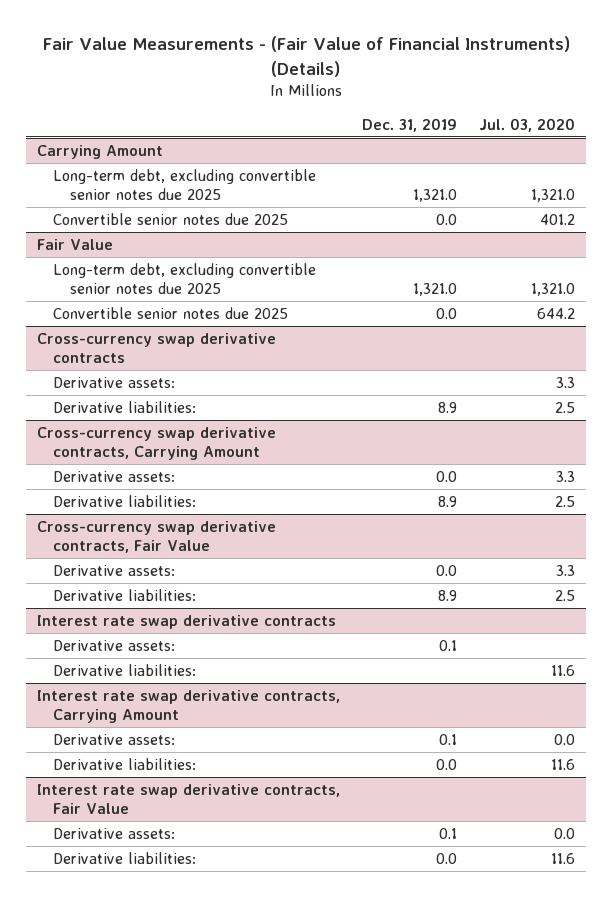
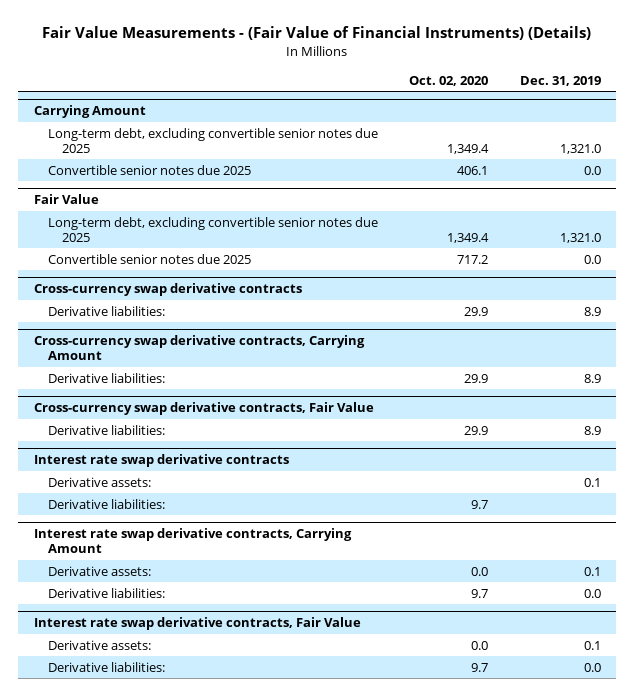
[478,117,575,132] Jul. 03, 2020 -> none
none -> [409,75,489,86] Oct. 02, 2020
[53,376,176,388] Derivative assets: -> none
[53,470,176,482] Derivative assets: -> none
[53,564,176,576] Derivative assets: -> none

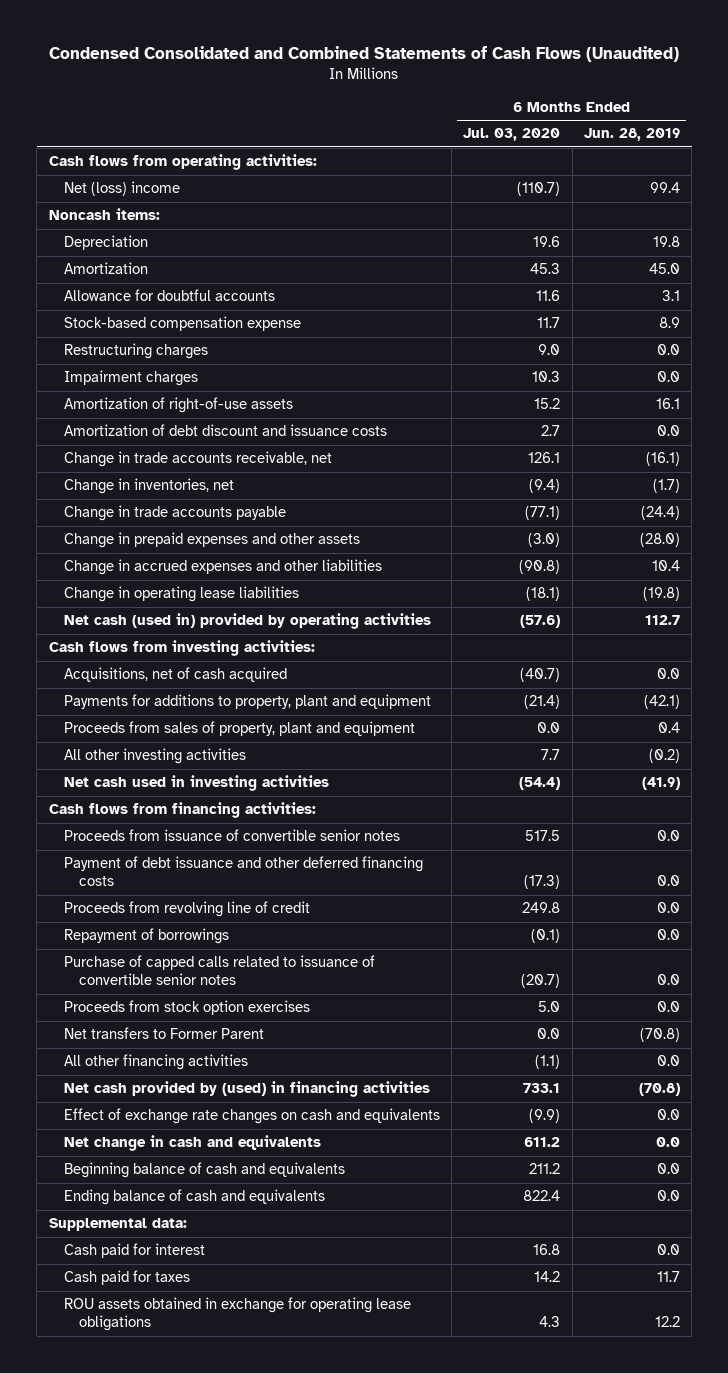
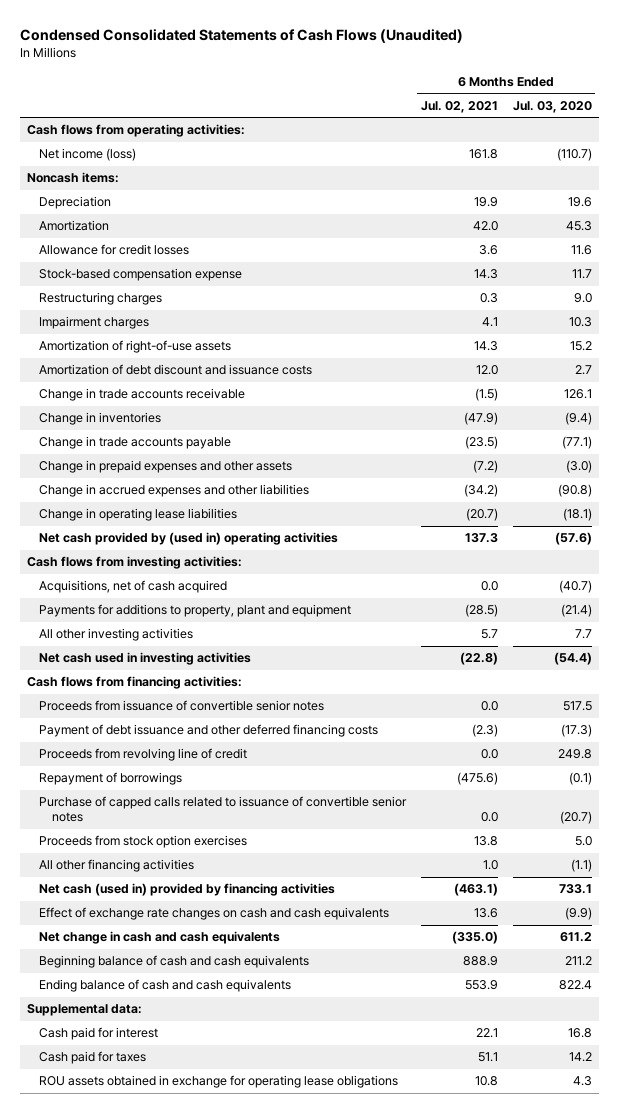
[49,46,680,63] Condensed Consolidated and Combined Statements of Cash Flows (Unaudited) -> [19,28,463,43] Condensed Consolidated Statements of Cash Flows (Unaudited)
[583,128,680,142] Jun. 28, 2019 -> none
none -> [420,100,498,113] Jul. 02, 2021
[63,181,180,197] Net (loss) income -> [39,148,137,162] Net income (loss)
[63,289,275,302] Allowance for doubtful accounts -> [39,244,190,256] Allowance for credit losses
[63,451,332,468] Change in trade accounts receivable, net -> [39,388,246,402] Change in trade accounts receivable
[63,478,234,495] Change in inventories, net -> [39,412,162,426] Change in inventories
[63,613,431,630] Net cash (used in) provided by operating activities -> [39,532,339,546] Net cash provided by (used in) operating activities
[63,721,415,737] Proceeds from sales of property, plant and equipment -> none
[63,1027,264,1040] Net transfers to Former Parent -> none
[63,1081,430,1098] Net cash provided by (used) in financing activities -> [39,883,336,897] Net cash (used in) provided by financing activities
[63,1108,440,1125] Effect of exchange rate changes on cash and equivalents -> [39,907,390,921] Effect of exchange rate changes on cash and cash equivalents
[63,1135,321,1152] Net change in cash and equivalents -> [39,931,281,945] Net change in cash and cash equivalents
[63,1162,345,1179] Beginning balance of cash and equivalents -> [39,955,310,969] Beginning balance of cash and cash equivalents
[63,1189,325,1206] Ending balance of cash and equivalents -> [39,979,292,993] Ending balance of cash and cash equivalents

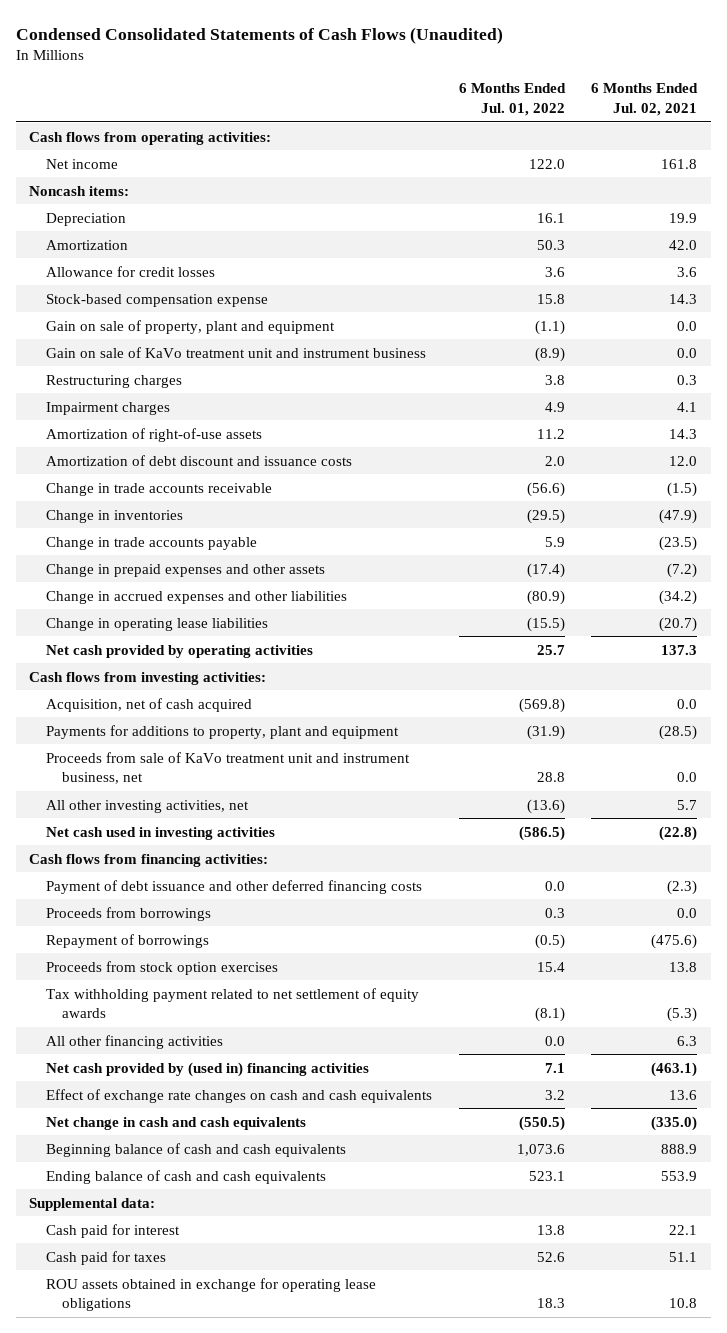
[512,100,592,113] Jul. 03, 2020 -> none
none -> [458,83,566,117] 6 Months Ended Jul. 01, 2022
[39,148,137,162] Net income (loss) -> [45,158,118,169] Net income
none -> [45,319,335,334] Gain on sale of property, plant and equipment
none -> [45,346,426,358] Gain on sale of KaVo treatment unit and instrument business
[39,532,339,546] Net cash provided by (used in) operating activities -> [45,644,313,658] Net cash provided by operating activities
[39,580,228,594] Acquisitions, net of cash acquired -> [45,697,252,712] Acquisition, net of cash acquired
none -> [45,751,410,785] Proceeds from sale of KaVo treatment unit and instrument business, net
[39,628,194,642] All other investing activities -> [45,799,249,813] All other investing activities, net
[39,700,325,712] Proceeds from issuance of convertible senior notes -> none
[39,748,248,762] Proceeds from revolving line of credit -> none
none -> [45,906,211,921] Proceeds from borrowings
[39,796,408,823] Purchase of capped calls related to issuance of convertible senior notes -> none
none -> [45,987,419,1019] Tax withholding payment related to net settlement of equity awards
[482,860,498,871] 1.0 -> [677,1035,698,1046] 6.3
[39,883,336,897] Net cash (used in) provided by financing activities -> [45,1061,369,1077] Net cash provided by (used in) financing activities

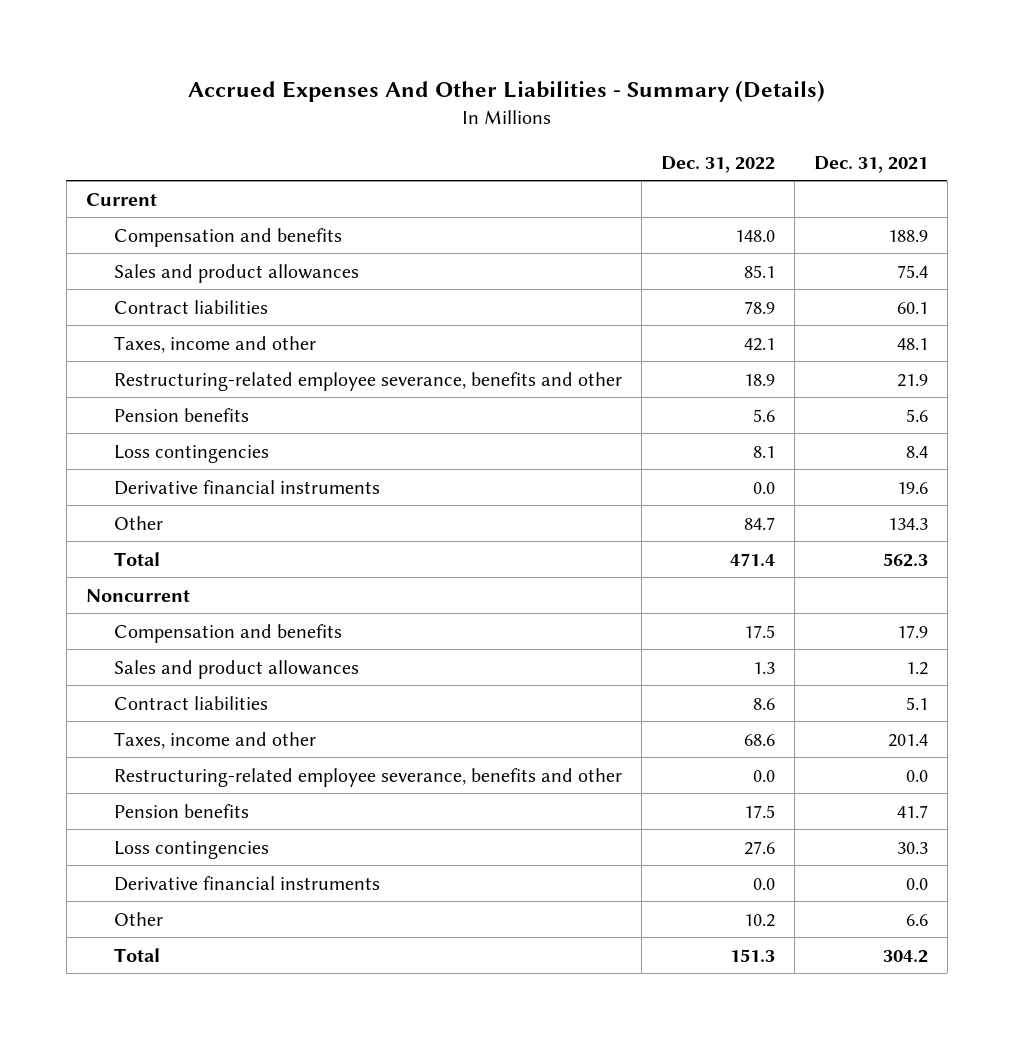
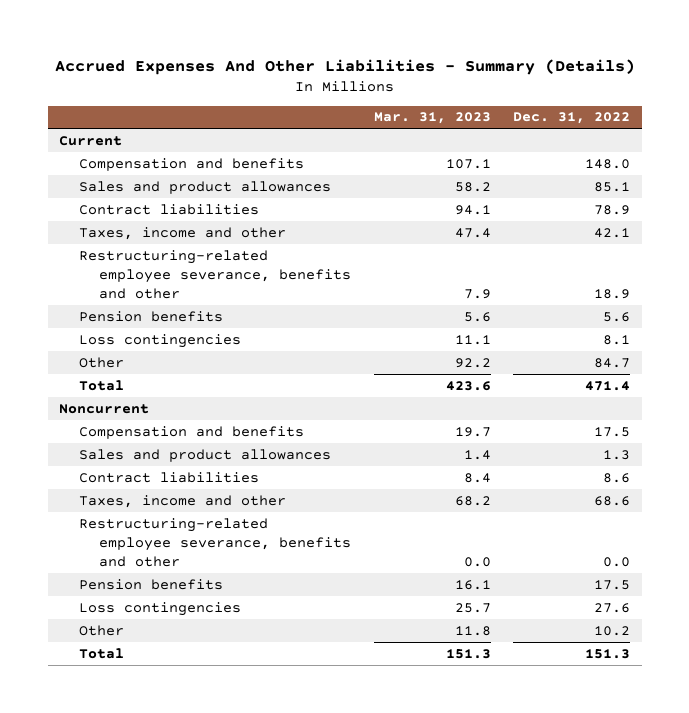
[813,155,928,173] Dec. 31, 2021 -> none
none -> [373,112,491,125] Mar. 31, 2023
[113,479,380,495] Derivative financial instruments -> none
[113,875,380,891] Derivative financial instruments -> none

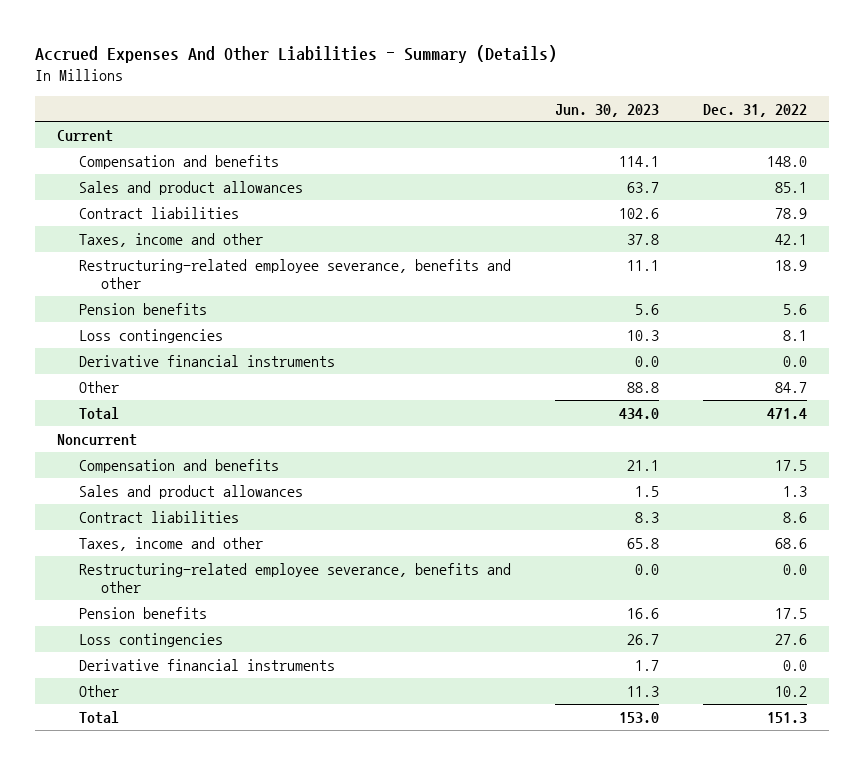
[373,112,491,125] Mar. 31, 2023 -> none
none -> [555,103,660,117] Jun. 30, 2023
none -> [78,354,335,367] Derivative financial instruments
none -> [78,658,335,671] Derivative financial instruments

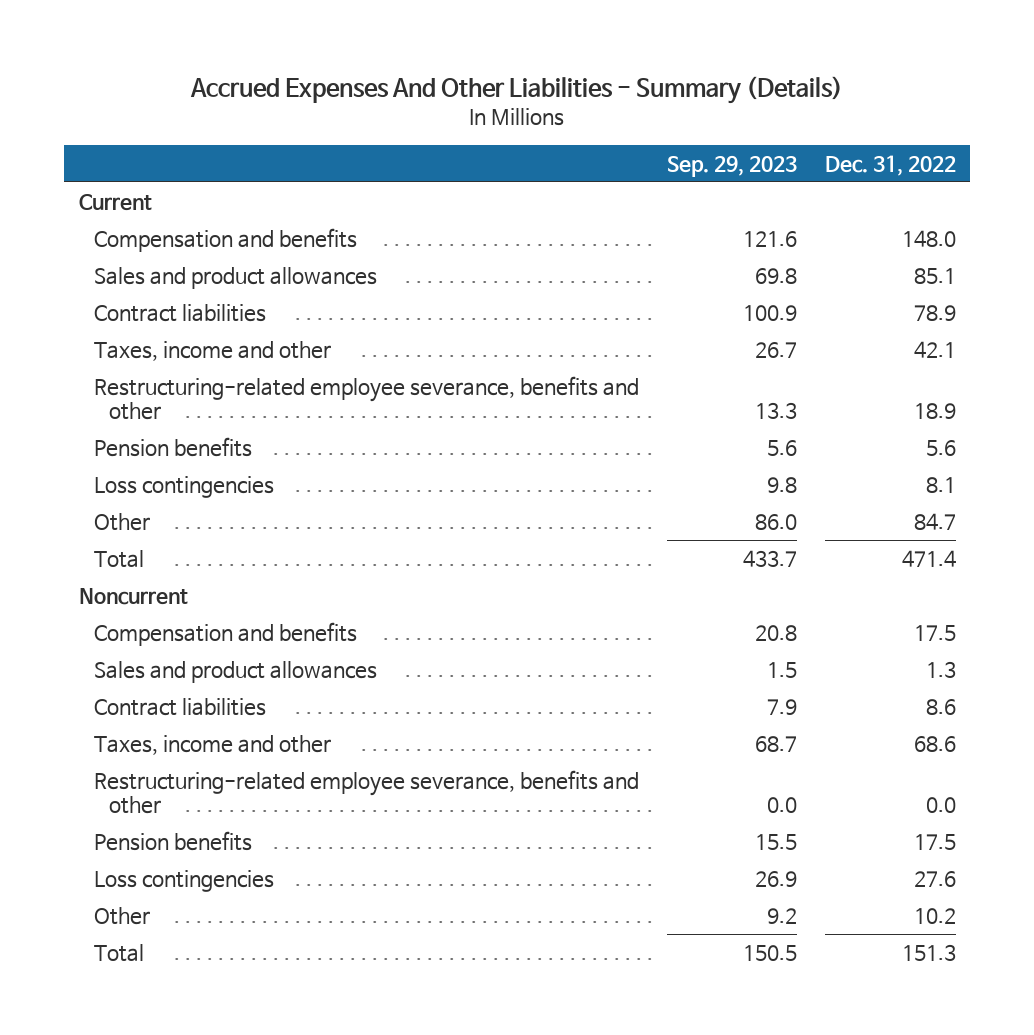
[555,103,660,117] Jun. 30, 2023 -> none
none -> [666,154,797,177] Sep. 29, 2023
[78,354,335,367] Derivative financial instruments -> none
[78,658,335,671] Derivative financial instruments -> none

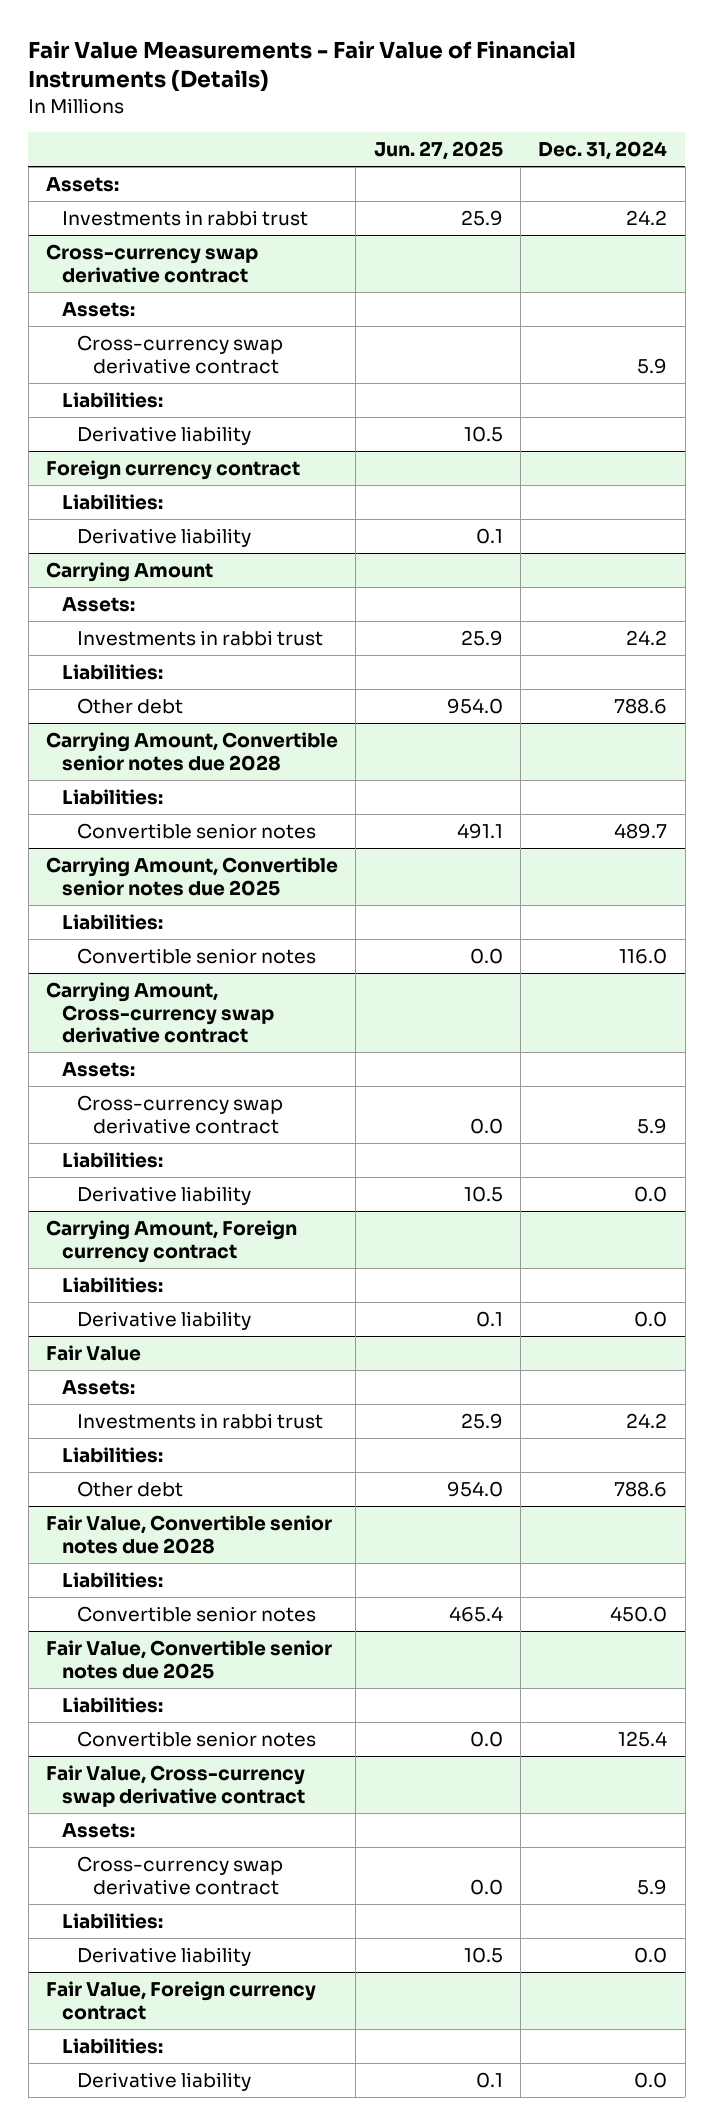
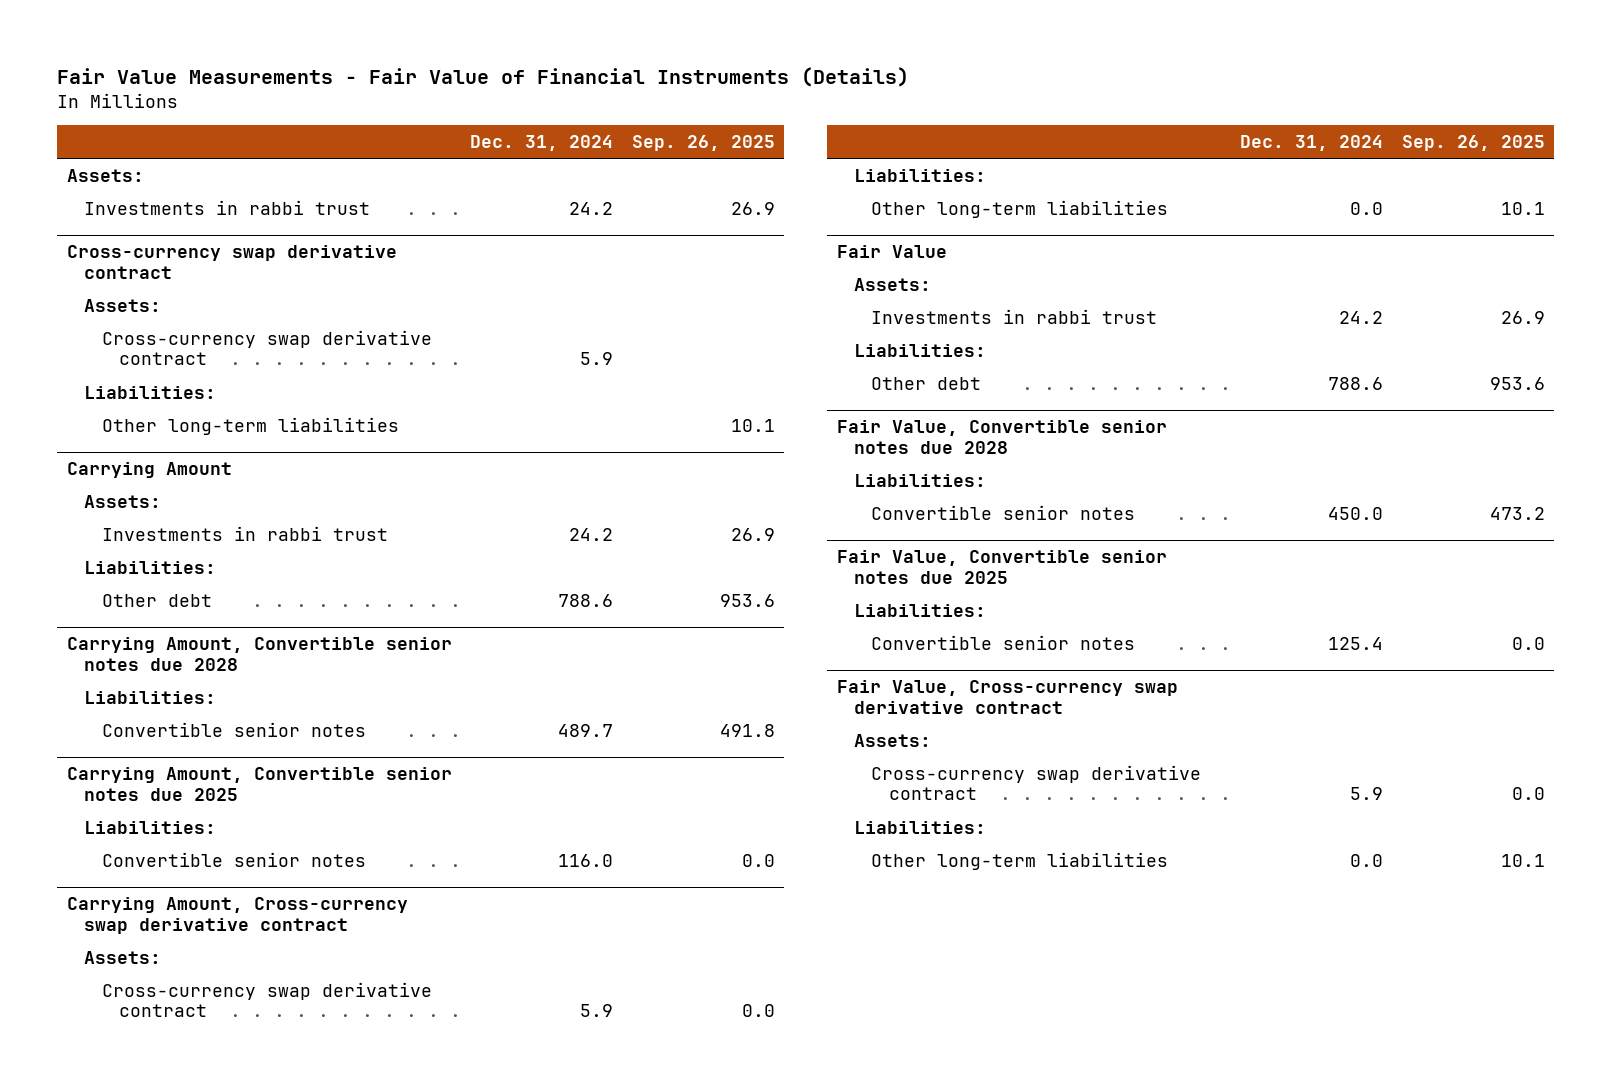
[373,141,503,161] Jun. 27, 2025 -> none
none -> [631,134,775,151] Sep. 26, 2025
[46,460,301,481] Foreign currency contract -> none
[61,494,163,511] Liabilities: -> none
[77,528,252,548] Derivative liability -> none
[77,426,252,446] Derivative liability -> [101,416,399,435] Other long-term liabilities
[46,1220,298,1263] Carrying Amount, Foreign currency contract -> none
[61,1277,163,1294] Liabilities: -> none
[77,1311,252,1331] Derivative liability -> none
[77,1186,252,1206] Derivative liability -> [871,199,1169,218] Other long-term liabilities
[46,1981,317,2020] Fair Value, Foreign currency contract -> none
[61,2038,163,2055] Liabilities: -> none
[77,2072,252,2092] Derivative liability -> none
[77,1947,252,1967] Derivative liability -> [871,851,1169,870] Other long-term liabilities

